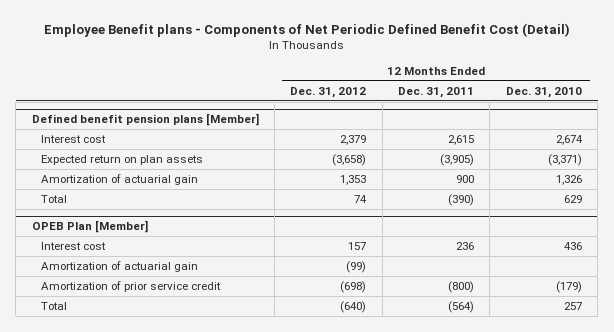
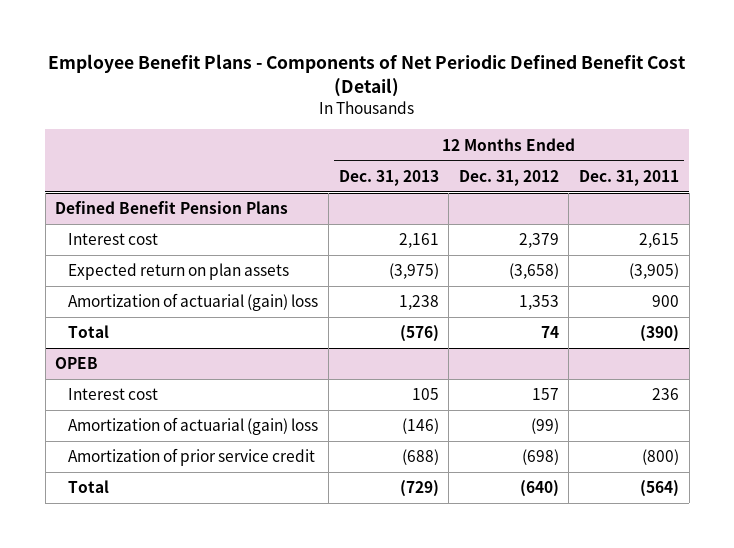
[43,22,570,37] Employee Benefit plans - Components of Net Periodic Defined Benefit Cost (Detail) -> [48,54,687,97] Employee Benefit Plans - Components of Net Periodic Defined Benefit Cost (Detail)
[505,86,582,98] Dec. 31, 2010 -> none
none -> [338,169,439,186] Dec. 31, 2013
[31,113,259,127] Defined benefit pension plans [Member] -> [55,201,289,215] Defined Benefit Pension Plans
[41,174,199,186] Amortization of actuarial gain -> [68,293,319,312] Amortization of actuarial (gain) loss
[31,220,148,234] OPEB Plan [Member] -> none
none -> [55,357,99,370] OPEB
[41,261,199,273] Amortization of actuarial gain -> [68,417,319,436] Amortization of actuarial (gain) loss

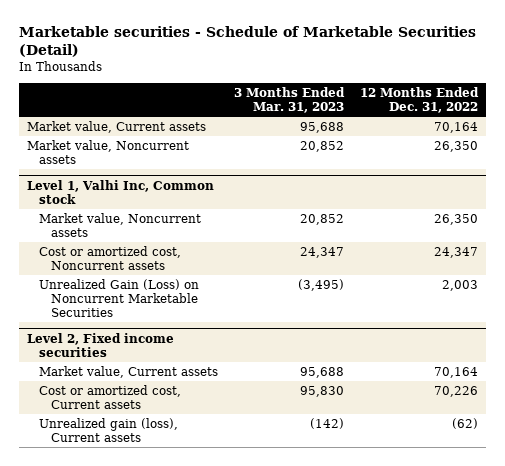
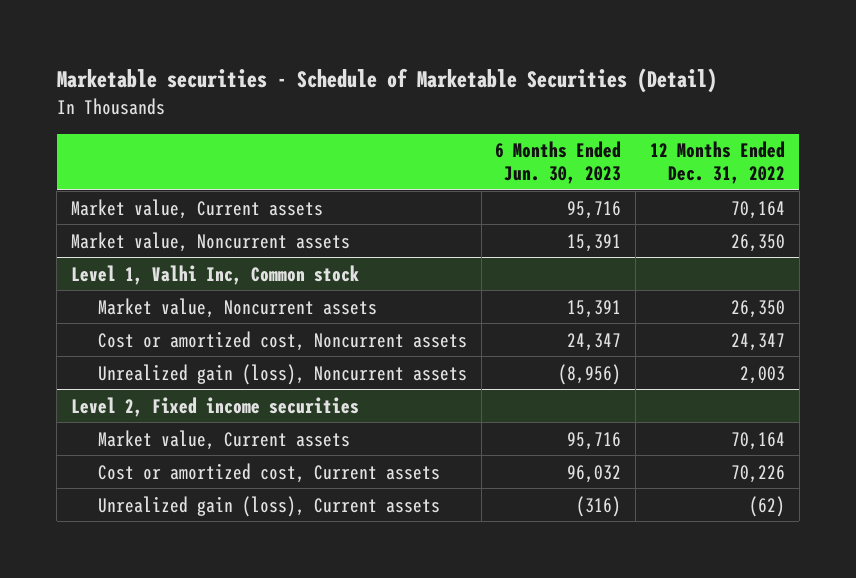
[233,86,345,113] 3 Months Ended Mar. 31, 2023 -> none
none -> [495,141,622,184] 6 Months Ended Jun. 30, 2023
[39,278,200,317] Unrealized Gain (Loss) on Noncurrent Marketable Securities -> [97,363,467,385] Unrealized gain (loss), Noncurrent assets

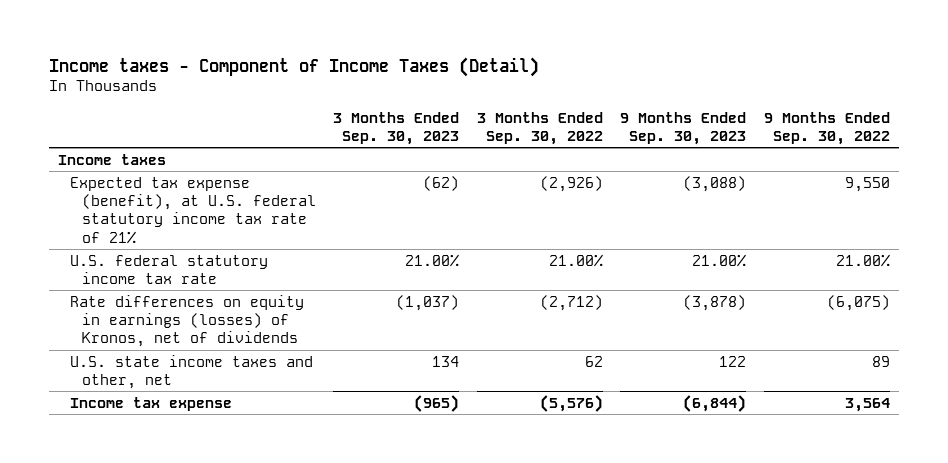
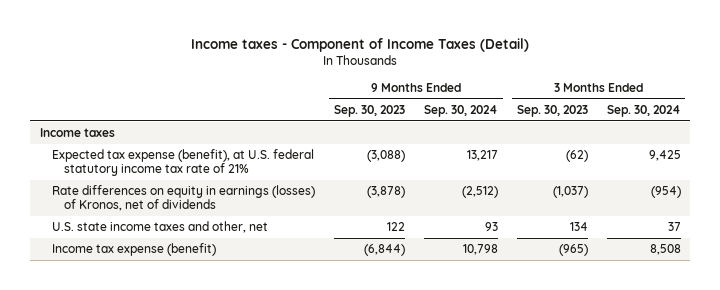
[476,111,603,146] 3 Months Ended Sep. 30, 2022 -> none
[764,111,891,146] 9 Months Ended Sep. 30, 2022 -> none
none -> [423,105,498,118] Sep. 30, 2024
none -> [606,105,681,118] Sep. 30, 2024
[69,254,268,285] U.S. federal statutory income tax rate -> none
[69,396,232,411] Income tax expense -> [52,243,217,257] Income tax expense (benefit)

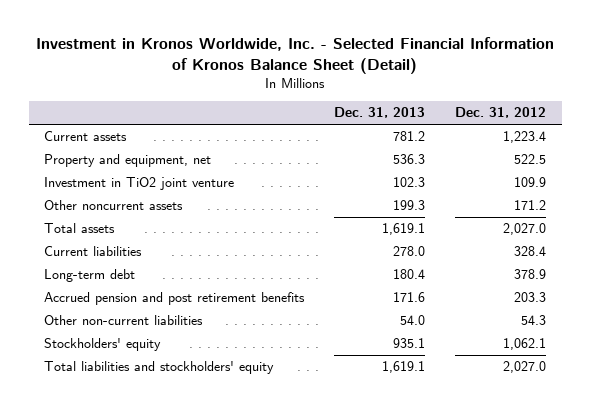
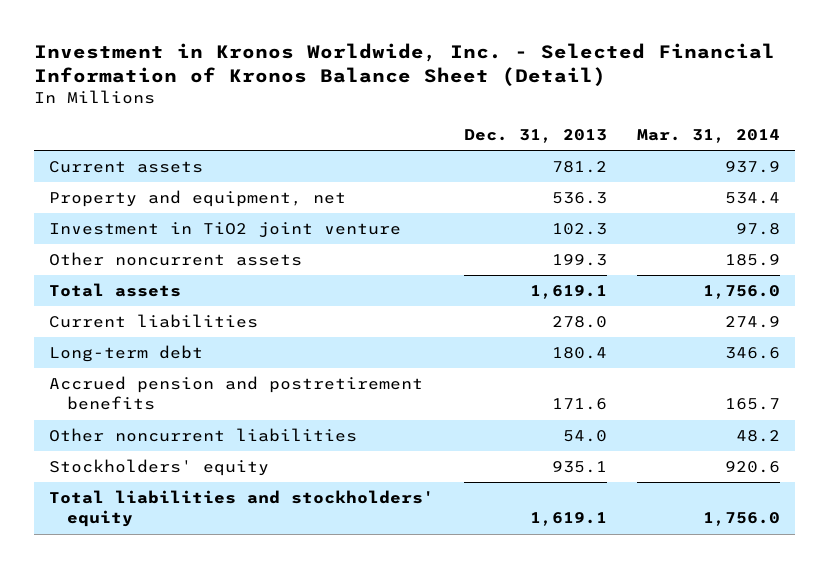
[455,107,547,119] Dec. 31, 2012 -> none
none -> [636,128,780,143] Mar. 31, 2014
[43,292,305,306] Accrued pension and post retirement benefits -> [48,376,423,411] Accrued pension and postretirement benefits
[43,315,203,326] Other non-current liabilities -> [48,428,357,443] Other noncurrent liabilities

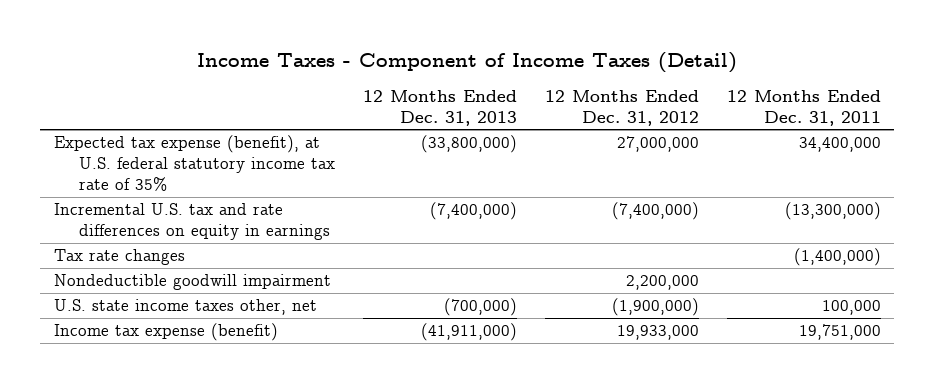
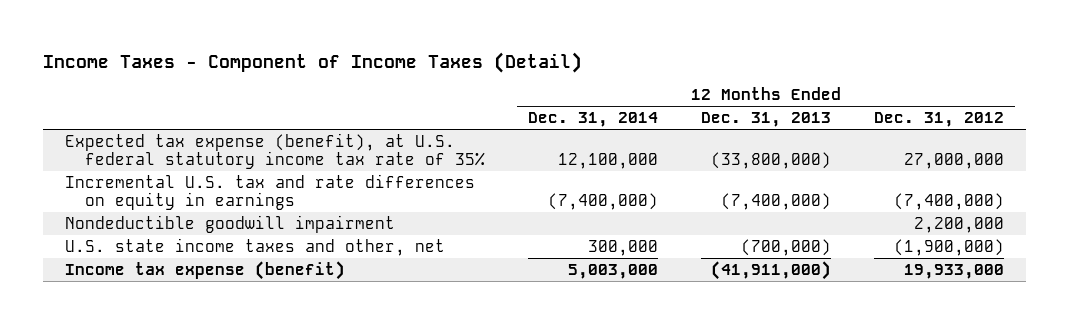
[726,89,881,126] 12 Months Ended Dec. 31, 2011 -> none
none -> [528,112,659,128] Dec. 31, 2014
[54,249,186,266] Tax rate changes -> none
[54,299,318,316] U.S. state income taxes other, net -> [65,237,446,256] U.S. state income taxes and other, net

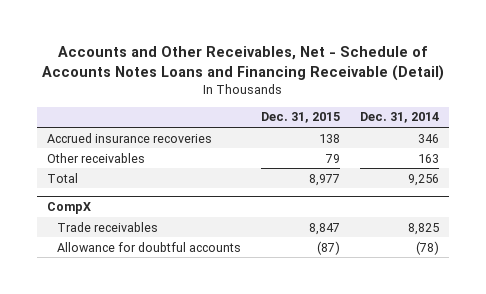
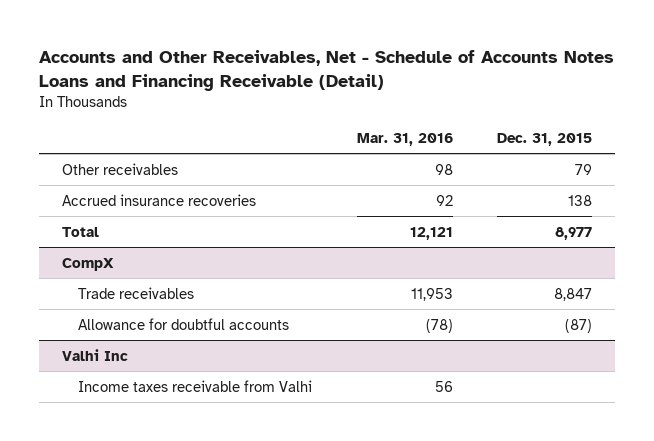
[359,112,439,124] Dec. 31, 2014 -> none
none -> [356,132,453,146] Mar. 31, 2016
[47,132,213,143] Accrued insurance recoveries -> [61,193,256,206] Accrued insurance recoveries
none -> [61,348,128,361] Valhi Inc
none -> [78,379,313,392] Income taxes receivable from Valhi

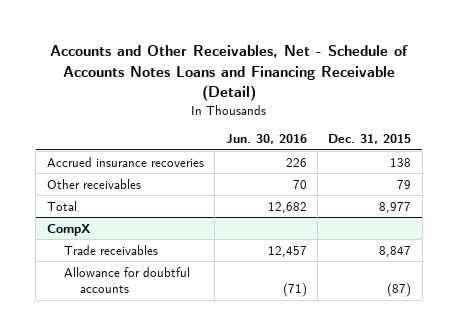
[356,132,453,146] Mar. 31, 2016 -> none
none -> [225,134,307,145] Jun. 30, 2016
[61,162,178,175] Other receivables -> [46,178,141,189] Other receivables
[61,348,128,361] Valhi Inc -> none
[78,379,313,392] Income taxes receivable from Valhi -> none

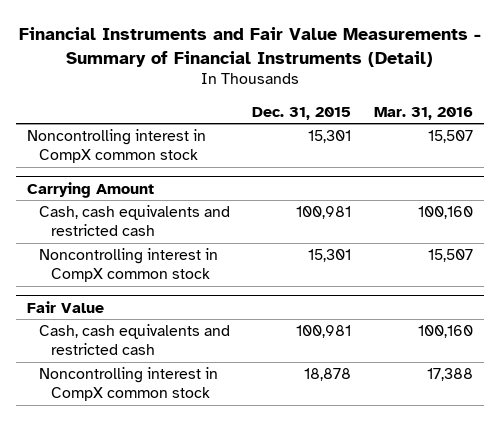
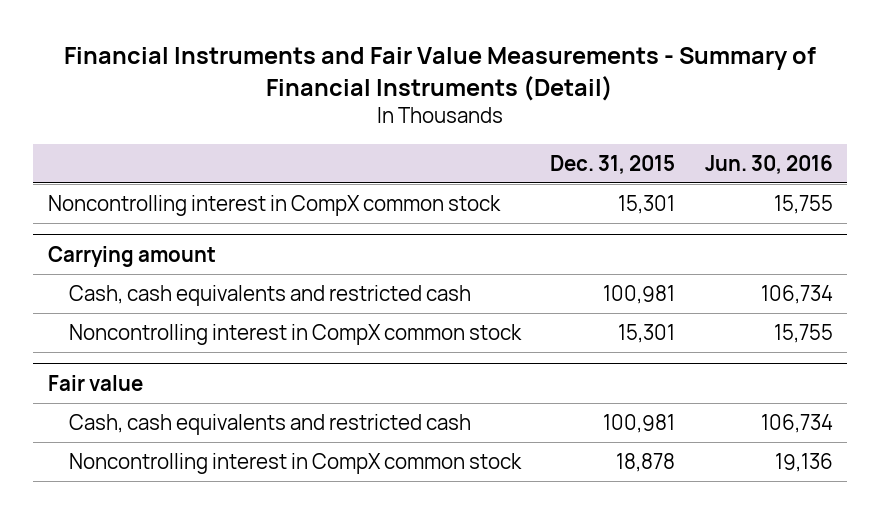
[373,106,473,120] Mar. 31, 2016 -> none
none -> [704,154,833,174] Jun. 30, 2016
[27,181,155,198] Carrying Amount -> [47,245,216,267] Carrying amount
[27,300,105,313] Fair Value -> [47,374,143,391] Fair value

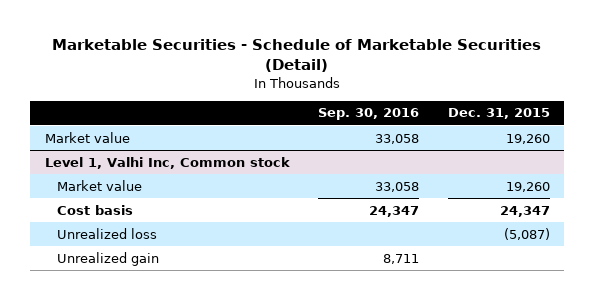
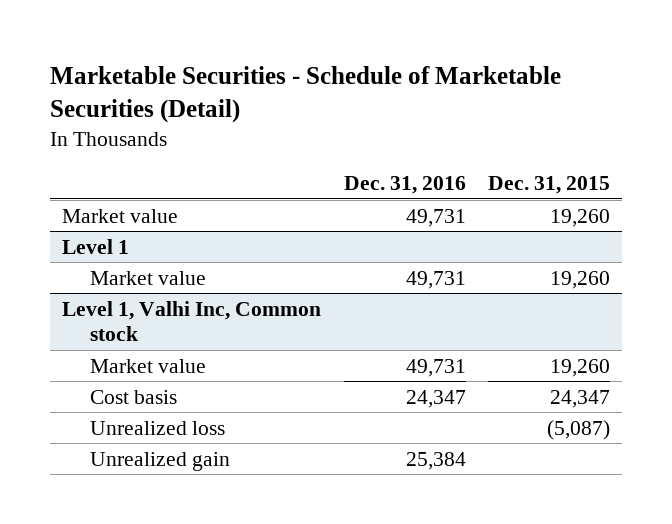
[318,108,420,121] Sep. 30, 2016 -> none
none -> [343,176,466,195] Dec. 31, 2016
none -> [61,238,129,254] Level 1
none -> [89,270,206,285] Market value

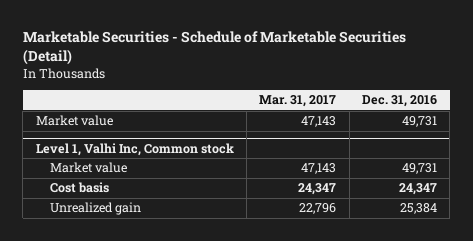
[488,176,611,195] Dec. 31, 2015 -> none
none -> [259,95,337,108] Mar. 31, 2017
[61,238,129,254] Level 1 -> none
[89,270,206,285] Market value -> none
[89,420,225,435] Unrealized loss -> none

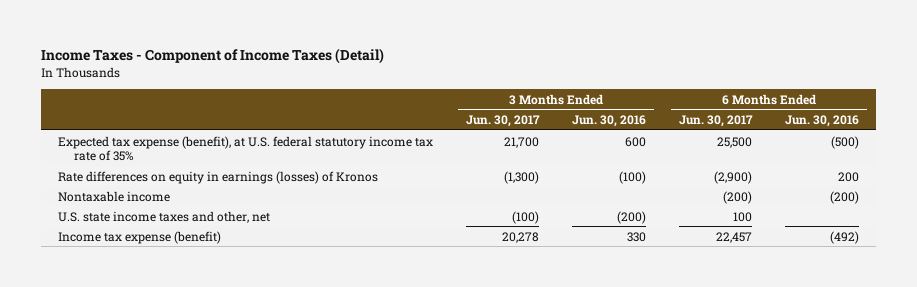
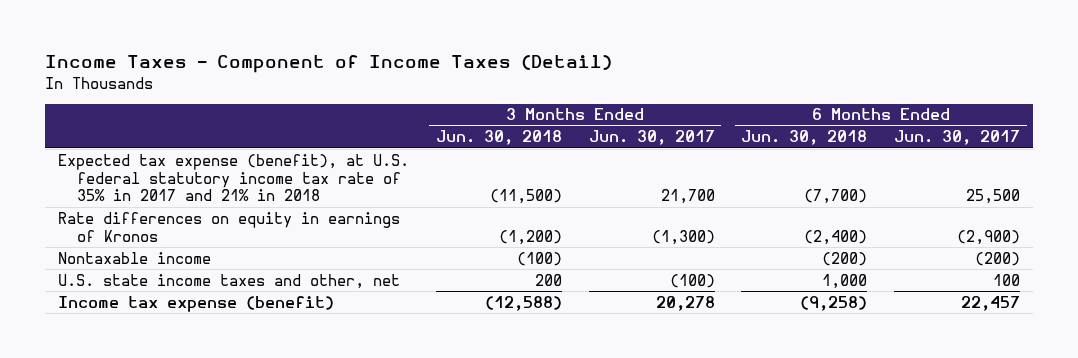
[572,114,647,127] Jun. 30, 2016 -> none
[785,114,860,127] Jun. 30, 2016 -> none
none -> [436,130,563,146] Jun. 30, 2018
none -> [741,130,868,146] Jun. 30, 2018
[57,135,433,162] Expected tax expense (benefit), at U.S. federal statutory income tax rate of 35% -> [58,153,410,202] Expected tax expense (benefit), at U.S. federal statutory income tax rate of 35% in 2017 and 21% in 2018
[57,170,378,184] Rate differences on equity in earnings (losses) of Kronos -> [58,211,401,242] Rate differences on equity in earnings of Kronos

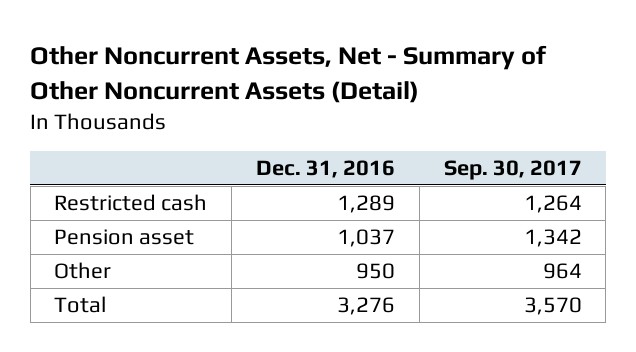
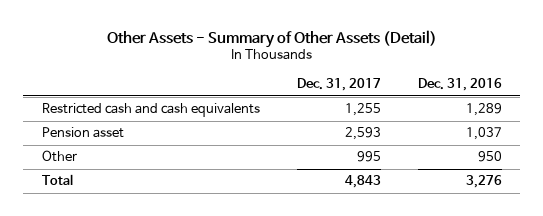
[30,45,548,103] Other Noncurrent Assets, Net - Summary of Other Noncurrent Assets (Detail) -> [106,29,437,48] Other Assets - Summary of Other Assets (Detail)
[443,159,582,180] Sep. 30, 2017 -> none
none -> [296,78,381,92] Dec. 31, 2017
[54,194,208,212] Restricted cash -> [41,103,260,118] Restricted cash and cash equivalents

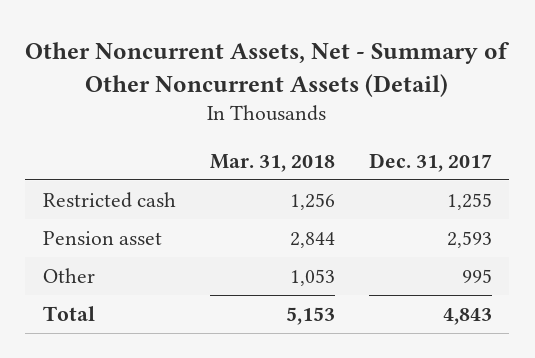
[106,29,437,48] Other Assets - Summary of Other Assets (Detail) -> [25,41,510,97] Other Noncurrent Assets, Net - Summary of Other Noncurrent Assets (Detail)
[417,78,502,92] Dec. 31, 2016 -> none
none -> [209,153,335,172] Mar. 31, 2018
[41,103,260,118] Restricted cash and cash equivalents -> [42,191,176,208] Restricted cash

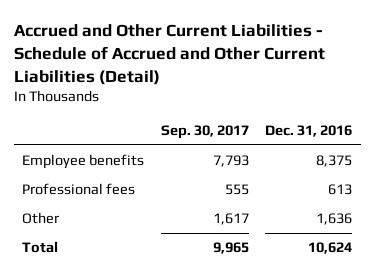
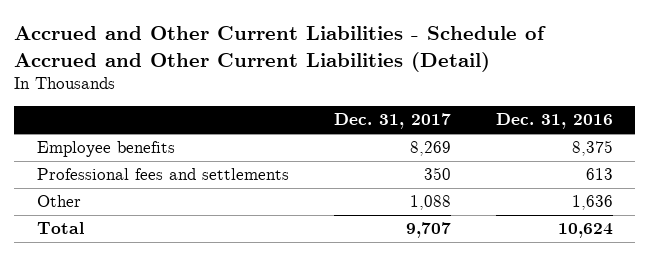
[160,124,249,139] Sep. 30, 2017 -> none
none -> [333,113,451,130] Dec. 31, 2017
[21,183,135,196] Professional fees -> [36,168,289,181] Professional fees and settlements

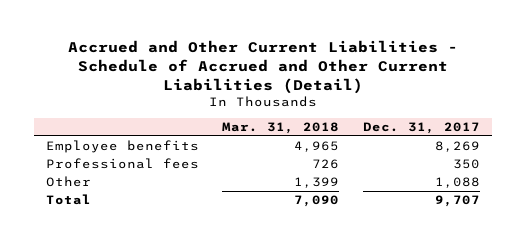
[495,113,613,130] Dec. 31, 2016 -> none
none -> [222,122,340,135] Mar. 31, 2018
[36,168,289,181] Professional fees and settlements -> [45,158,199,170] Professional fees

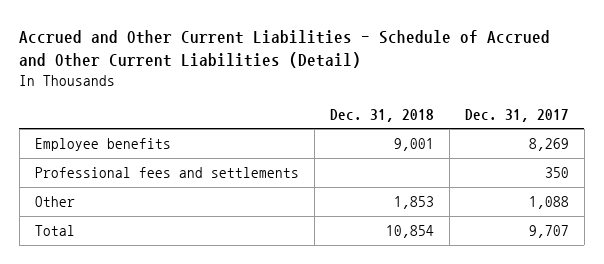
[222,122,340,135] Mar. 31, 2018 -> none
none -> [329,108,434,122] Dec. 31, 2018
[45,158,199,170] Professional fees -> [34,167,299,179] Professional fees and settlements

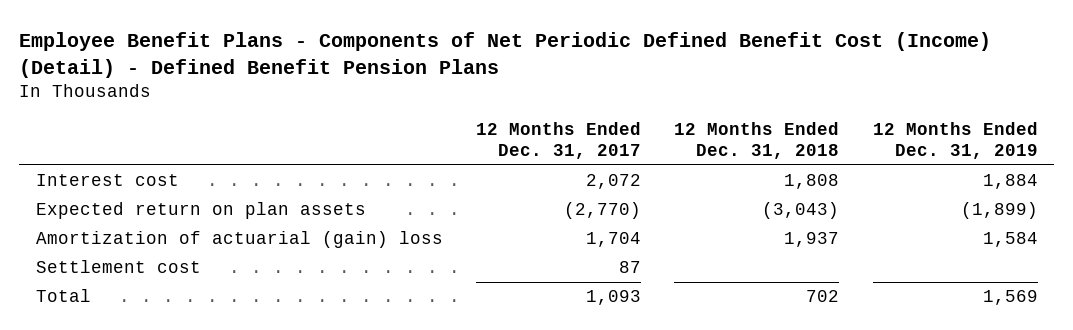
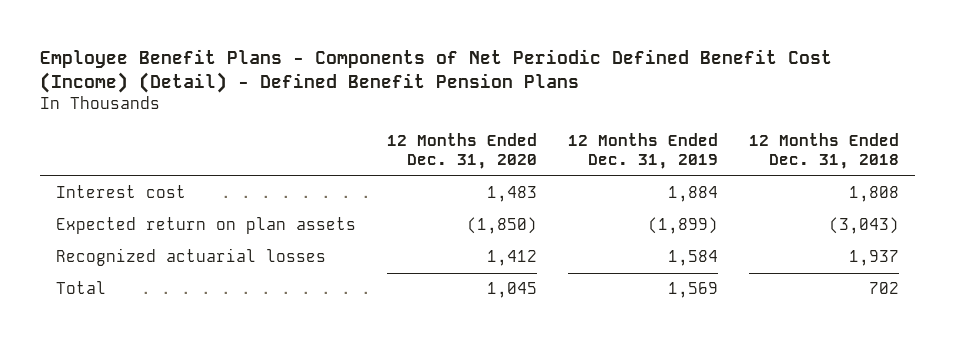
[476,122,642,160] 12 Months Ended Dec. 31, 2017 -> none
none -> [386,132,537,170] 12 Months Ended Dec. 31, 2020
[35,260,201,274] Settlement cost -> none
[35,231,443,249] Amortization of actuarial (gain) loss -> [55,248,326,267] Recognized actuarial losses

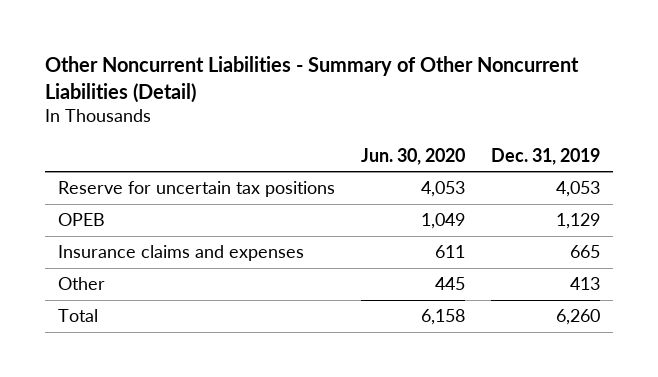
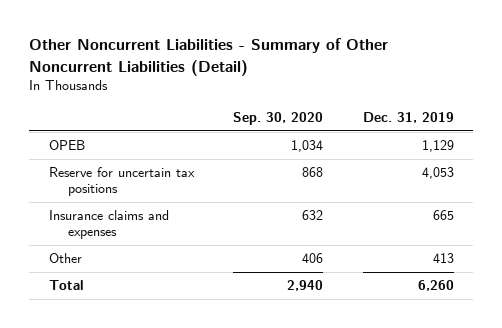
[360,147,465,165] Jun. 30, 2020 -> none
none -> [233,112,324,126] Sep. 30, 2020
[57,181,335,198] Reserve for uncertain tax positions -> [48,167,195,197] Reserve for uncertain tax positions

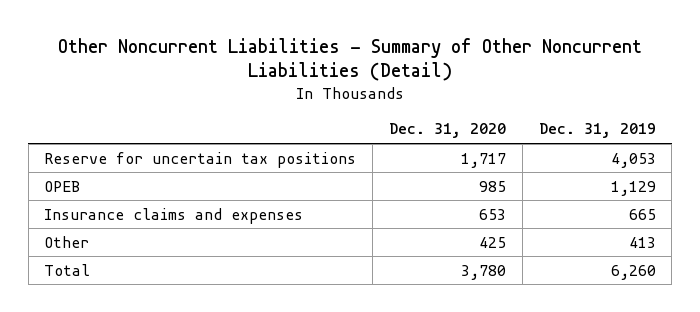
[233,112,324,126] Sep. 30, 2020 -> none
none -> [388,123,506,139] Dec. 31, 2020
[48,140,85,151] OPEB -> [44,180,81,192] OPEB

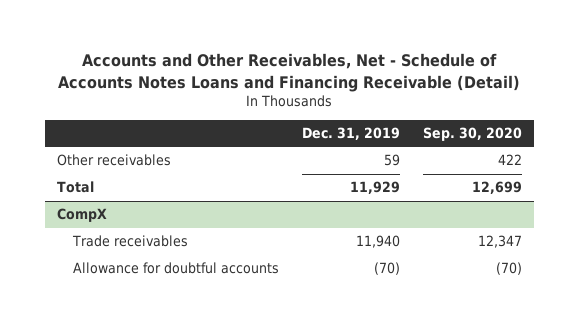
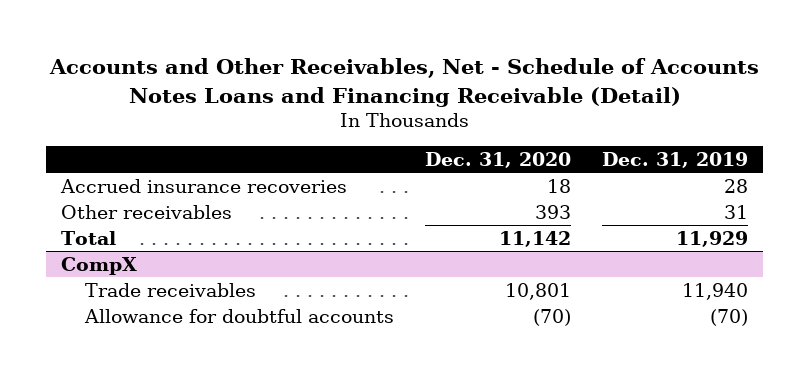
[423,127,523,142] Sep. 30, 2020 -> none
none -> [424,151,571,168] Dec. 31, 2020
none -> [60,178,348,193] Accrued insurance recoveries
[384,154,401,167] 59 -> [723,204,748,219] 31

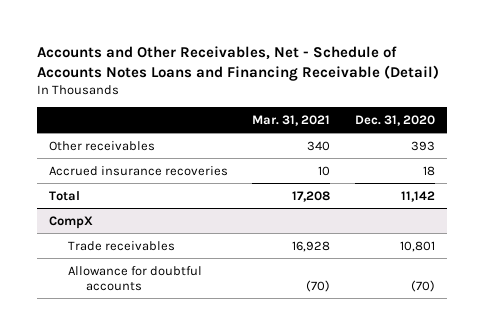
[601,151,748,168] Dec. 31, 2019 -> none
none -> [252,114,331,126] Mar. 31, 2021
[60,178,348,193] Accrued insurance recoveries -> [48,165,228,176] Accrued insurance recoveries

